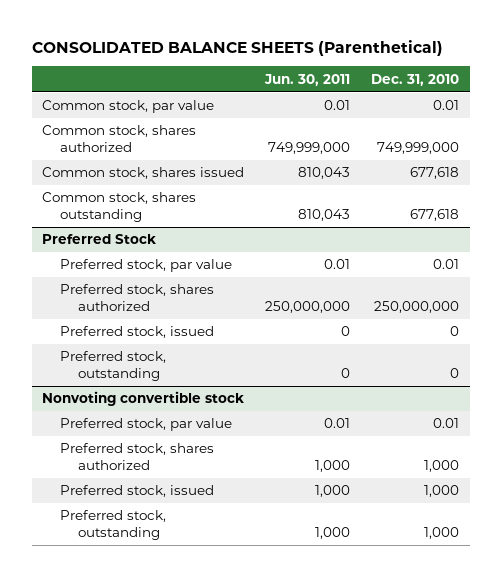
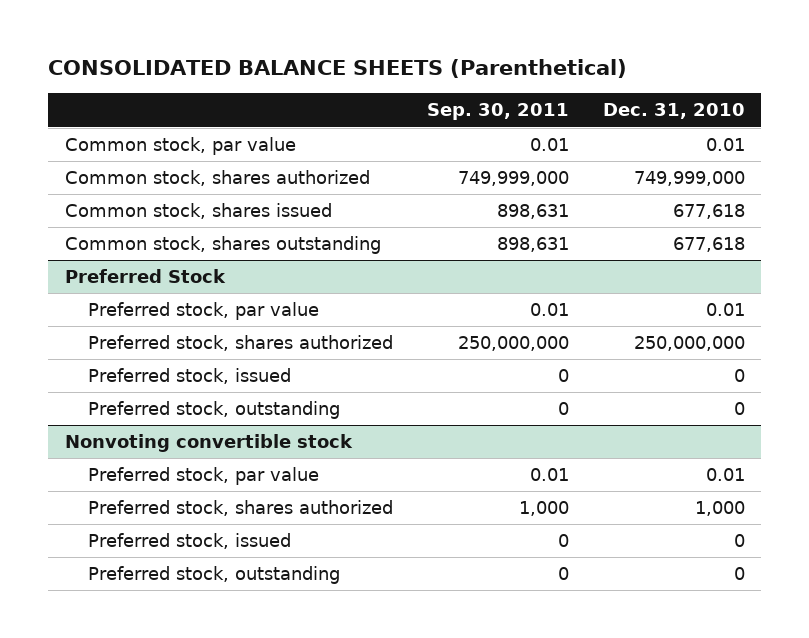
[264,73,351,86] Jun. 30, 2011 -> none
none -> [426,103,569,121] Sep. 30, 2011
[424,485,460,498] 1,000 -> [733,534,745,548] 0
[424,526,460,539] 1,000 -> [733,567,745,581] 0

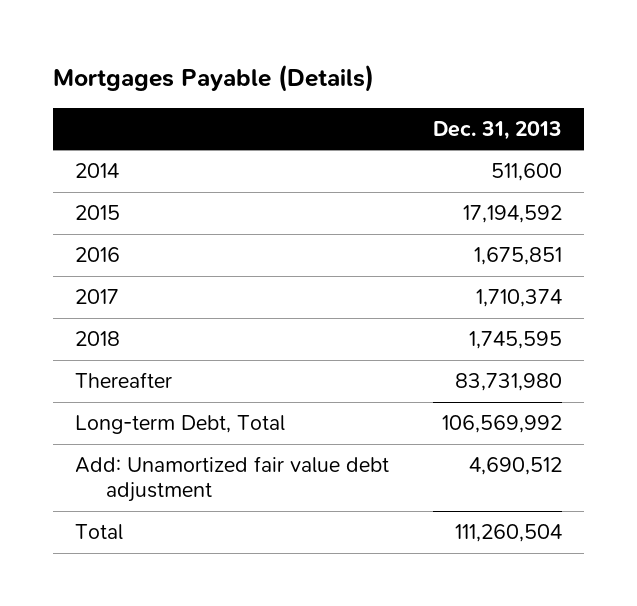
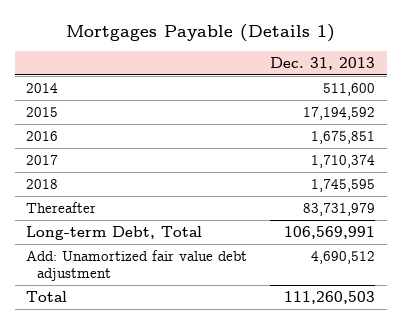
[53,64,375,93] Mortgages Payable (Details) -> [65,24,335,43] Mortgages Payable (Details 1)
[455,373,563,392] 83,731,980 -> [303,202,376,216] 83,731,979
[442,415,563,434] 106,569,992 -> [284,225,376,239] 106,569,991
[455,524,563,543] 111,260,504 -> [284,290,376,304] 111,260,503

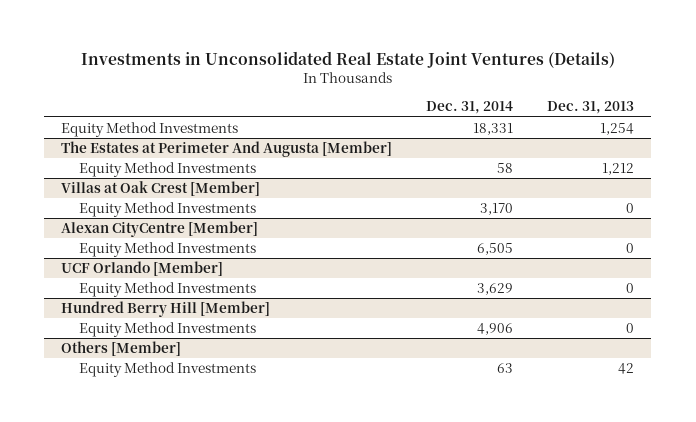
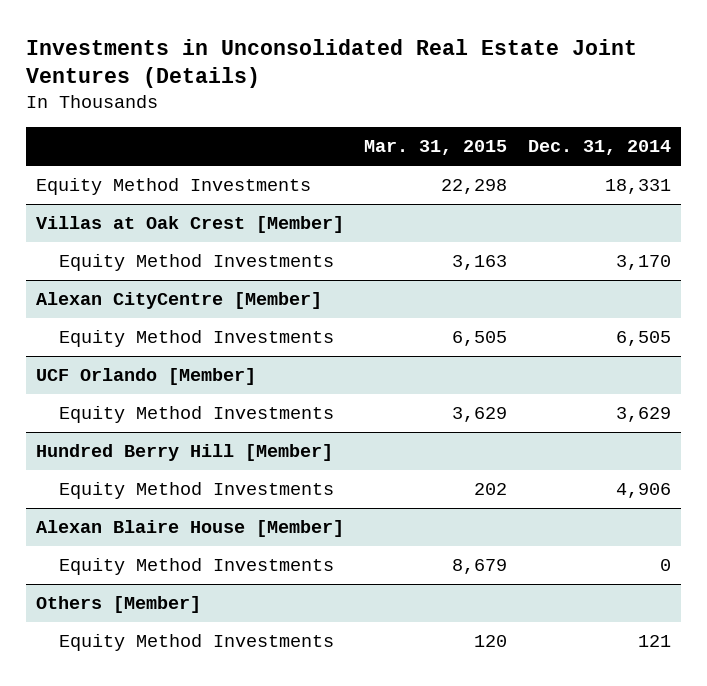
[547,101,635,115] Dec. 31, 2013 -> none
none -> [364,140,508,156] Mar. 31, 2015
[61,140,393,157] The Estates at Perimeter And Augusta [Member] -> none
[79,161,257,177] Equity Method Investments -> none
none -> [35,520,344,538] Alexan Blaire House [Member]
none -> [59,558,335,576] Equity Method Investments
[497,362,514,373] 63 -> [637,635,671,648] 121

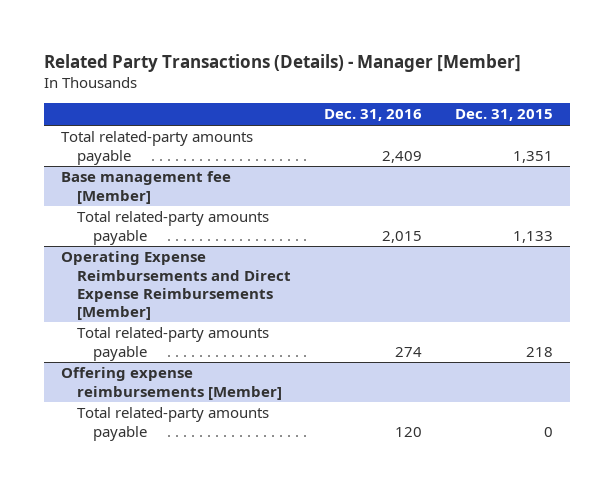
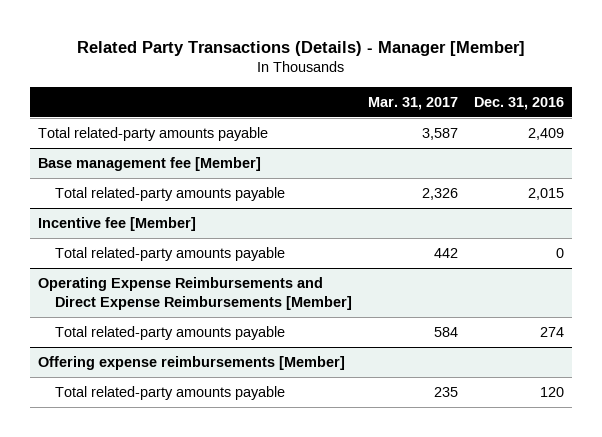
[455,109,554,122] Dec. 31, 2015 -> none
none -> [368,96,459,110] Mar. 31, 2017
none -> [37,217,196,232] Incentive fee [Member]
none -> [55,247,286,262] Total related-party amounts payable

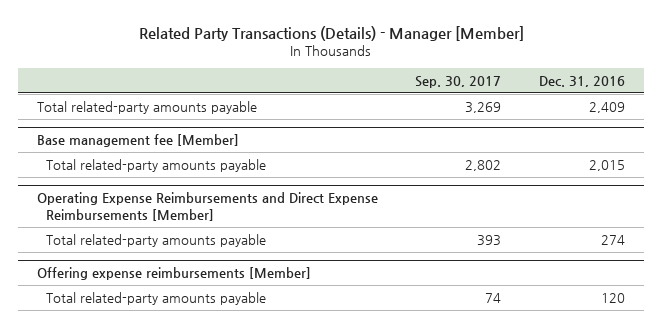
[368,96,459,110] Mar. 31, 2017 -> none
none -> [415,75,502,88] Sep. 30, 2017
[37,217,196,232] Incentive fee [Member] -> none
[55,247,286,262] Total related-party amounts payable -> none

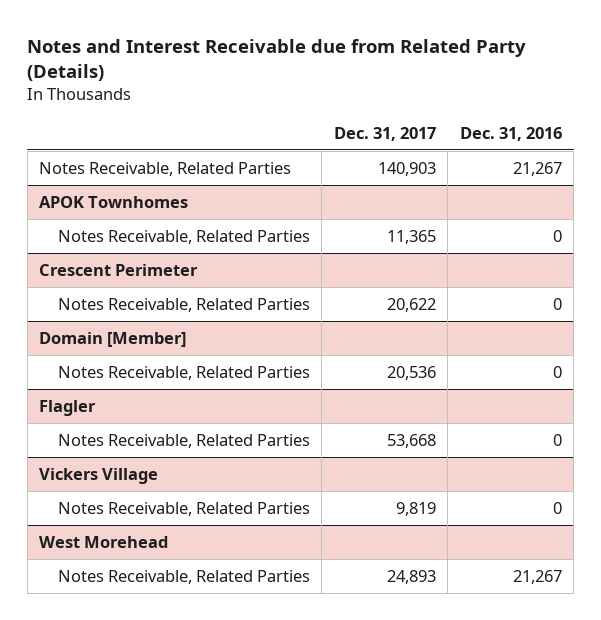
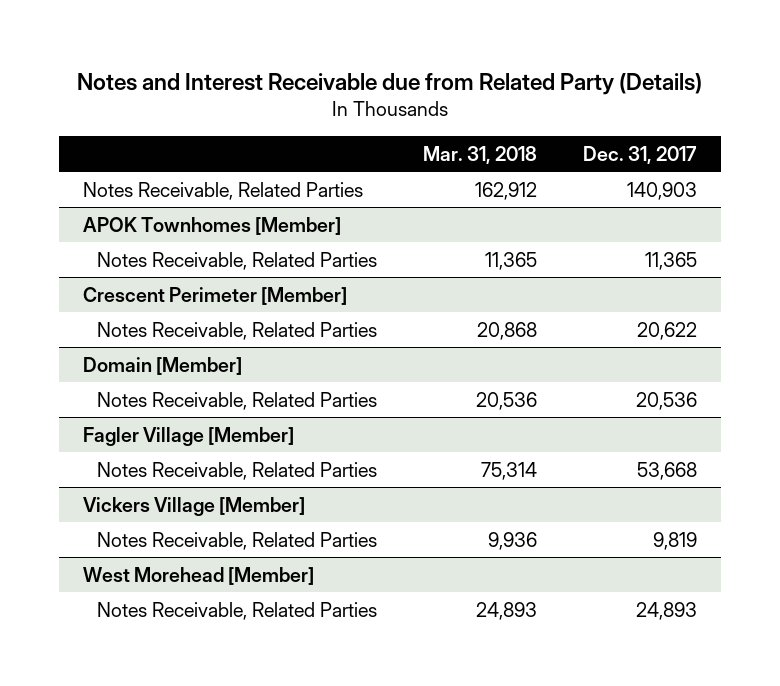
[459,126,562,141] Dec. 31, 2016 -> none
none -> [422,145,537,164] Mar. 31, 2018
[39,195,189,208] APOK Townhomes -> [82,216,341,235] APOK Townhomes [Member]
[39,263,199,276] Crescent Perimeter -> [82,286,347,305] Crescent Perimeter [Member]
[39,399,97,416] Flagler -> [82,426,294,446] Fagler Village [Member]
[39,467,159,484] Vickers Village -> [82,496,305,516] Vickers Village [Member]
[39,535,169,548] West Morehead -> [82,566,314,585] West Morehead [Member]

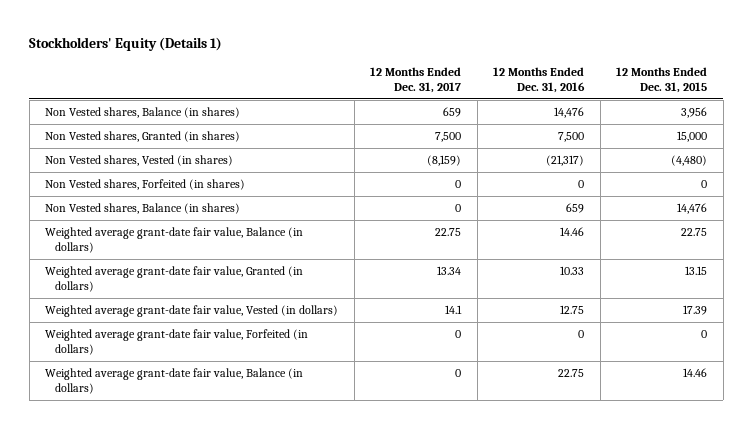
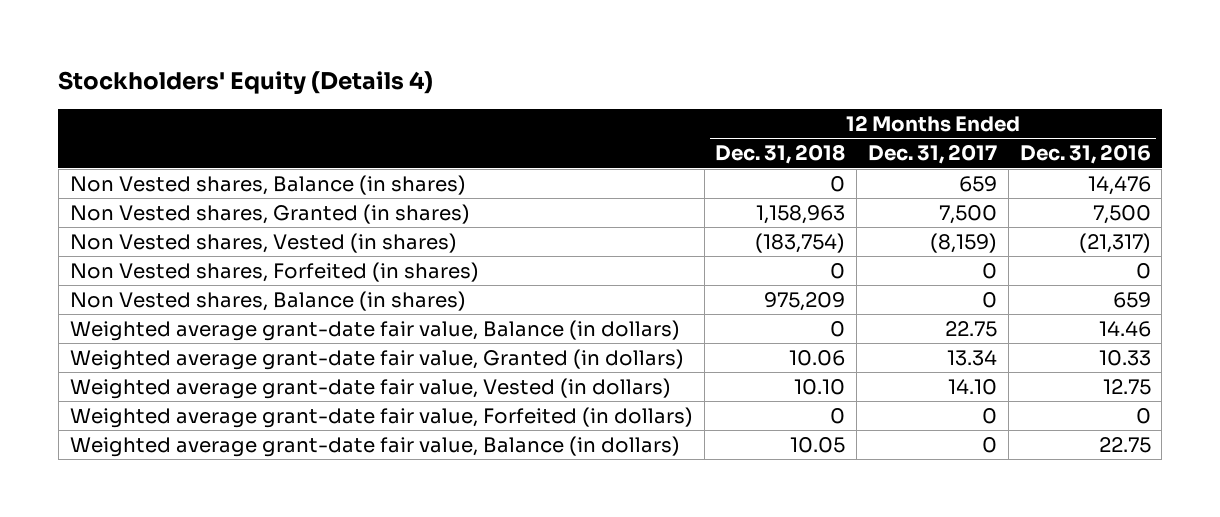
[29,37,223,52] Stockholders' Equity (Details 1) -> [58,71,434,95] Stockholders' Equity (Details 4)
[616,67,708,94] 12 Months Ended Dec. 31, 2015 -> none
none -> [715,144,846,165] Dec. 31, 2018
[445,305,463,315] 14.1 -> [948,378,998,395] 14.10

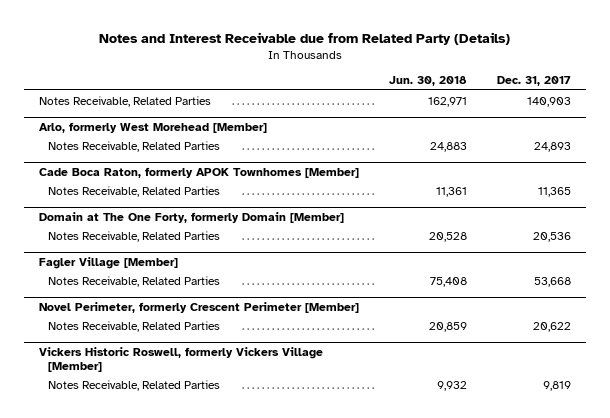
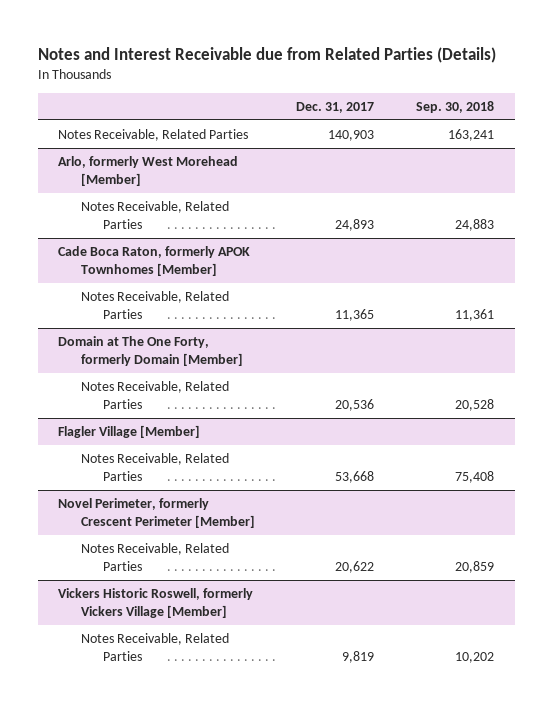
[99,31,511,45] Notes and Interest Receivable due from Related Party (Details) -> [37,46,496,63] Notes and Interest Receivable due from Related Parties (Details)
[389,76,468,87] Jun. 30, 2018 -> none
none -> [415,100,494,113] Sep. 30, 2018
[39,256,179,269] Fagler Village [Member] -> [58,425,201,439] Flagler Village [Member]

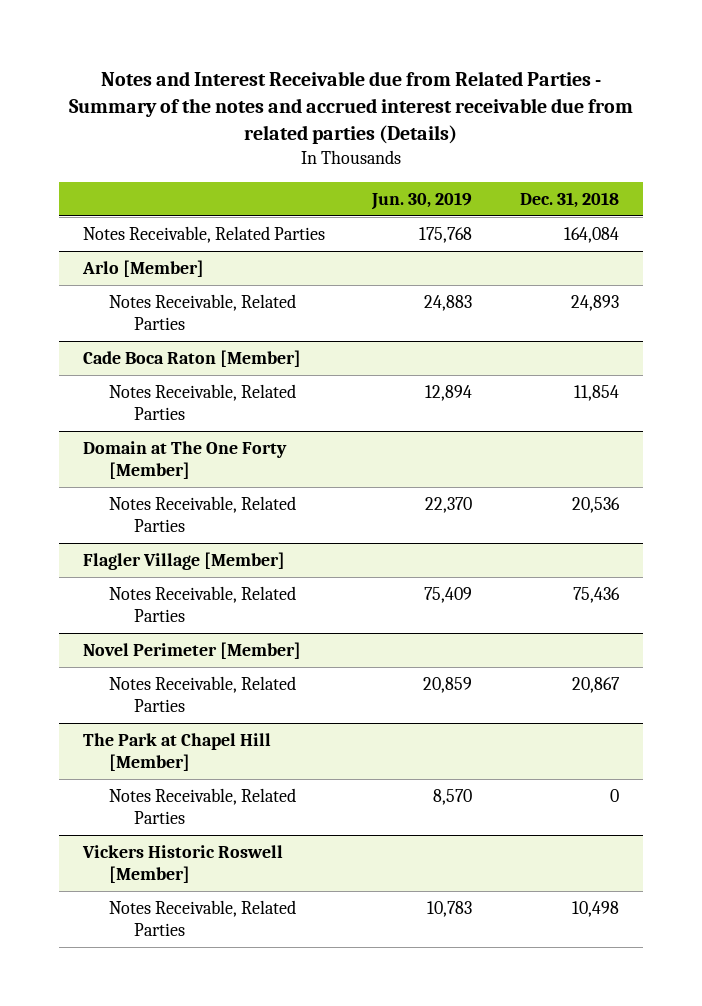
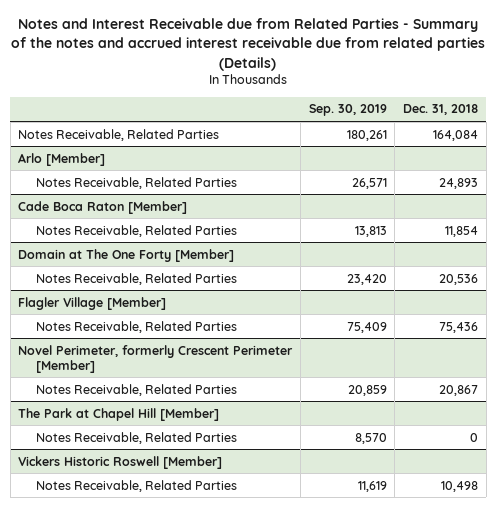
[371,191,473,210] Jun. 30, 2019 -> none
none -> [308,104,387,117] Sep. 30, 2019
[82,642,301,660] Novel Perimeter [Member] -> [18,344,294,373] Novel Perimeter, formerly Crescent Perimeter [Member]

